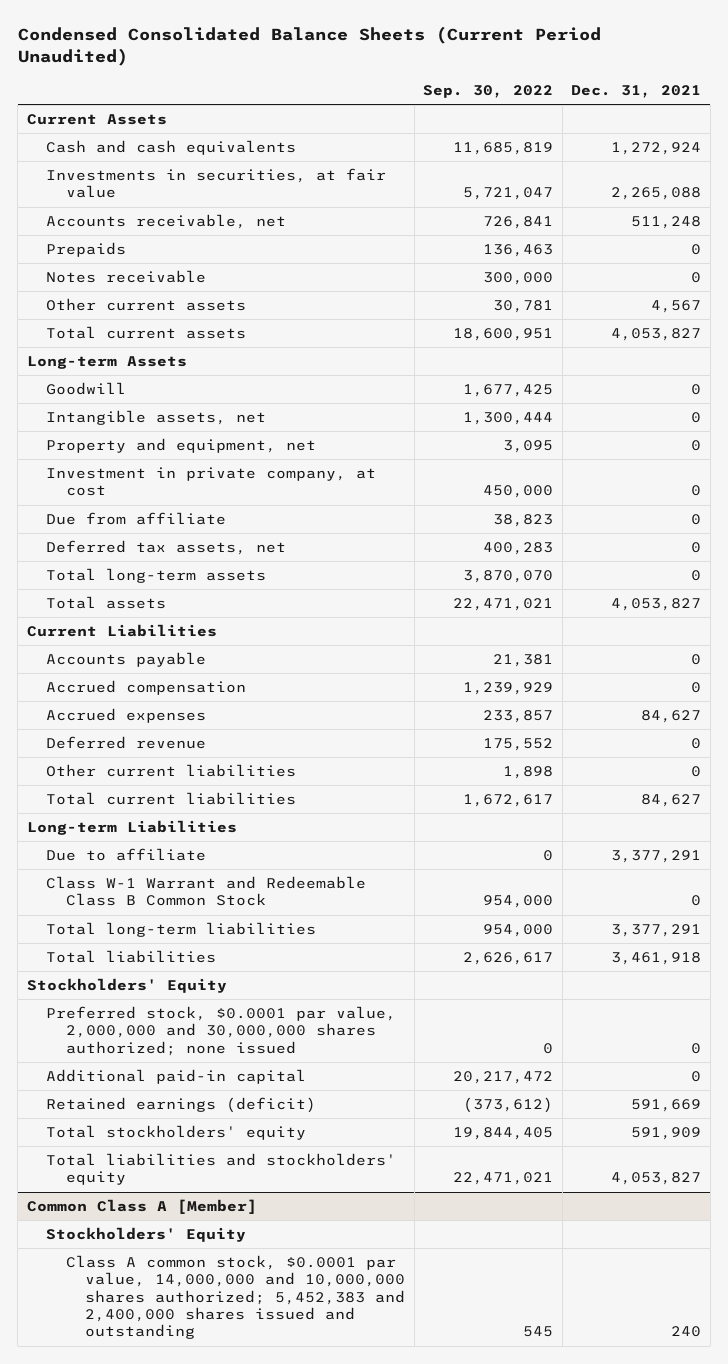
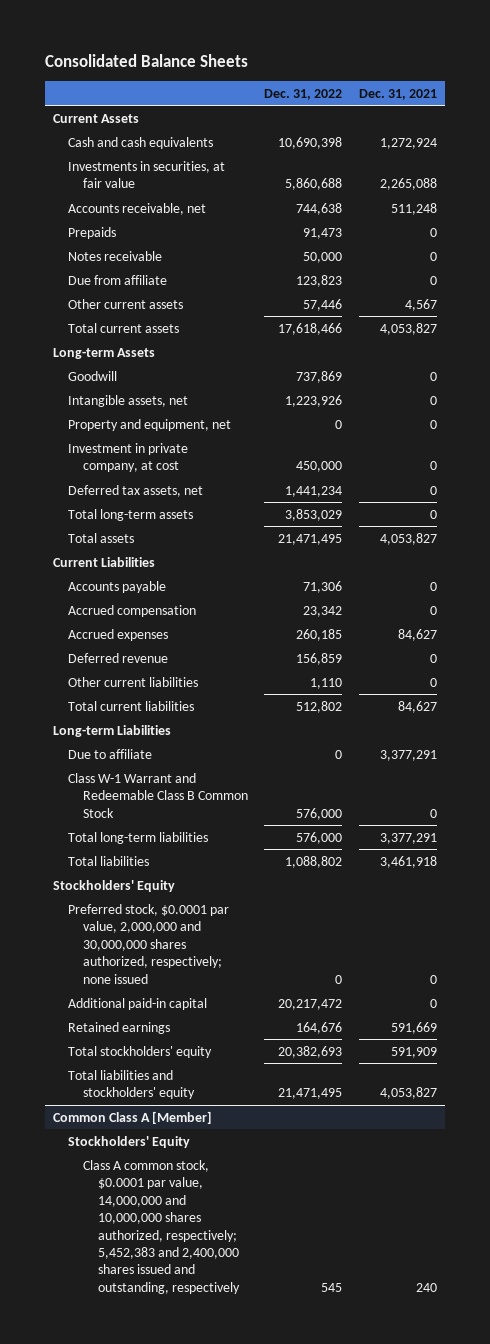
[17,25,601,66] Condensed Consolidated Balance Sheets (Current Period Unaudited) -> [44,53,248,67] Consolidated Balance Sheets
[423,84,554,98] Sep. 30, 2022 -> none
none -> [264,88,343,100] Dec. 31, 2022
[46,512,227,526] Due from affiliate -> [67,274,167,285] Due from affiliate
[46,1006,397,1056] Preferred stock, $0.0001 par value, 2,000,000 and 30,000,000 shares authorized; none issued -> [67,903,229,984] Preferred stock, $0.0001 par value, 2,000,000 and 30,000,000 shares authorized, respectively; none issued
[46,1097,317,1114] Retained earnings (deficit) -> [67,1021,170,1034] Retained earnings
[65,1255,406,1340] Class A common stock, $0.0001 par value, 14,000,000 and 10,000,000 shares authorized; 5,452,383 and 2,400,000 shares issued and outstanding -> [82,1159,240,1294] Class A common stock, $0.0001 par value, 14,000,000 and 10,000,000 shares authorized, respectively; 5,452,383 and 2,400,000 shares issued and outstanding, respectively

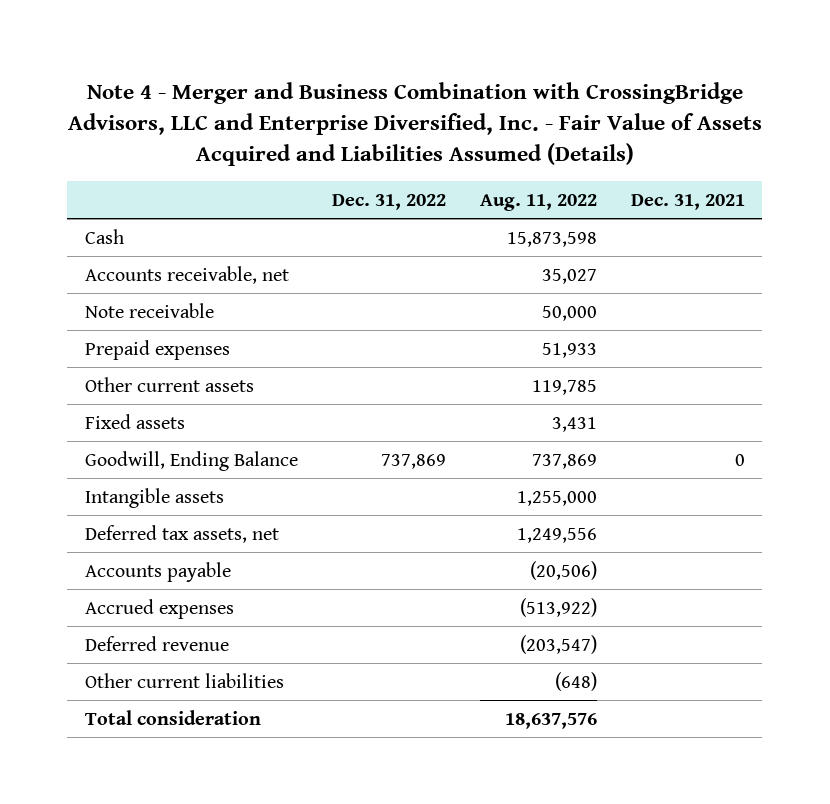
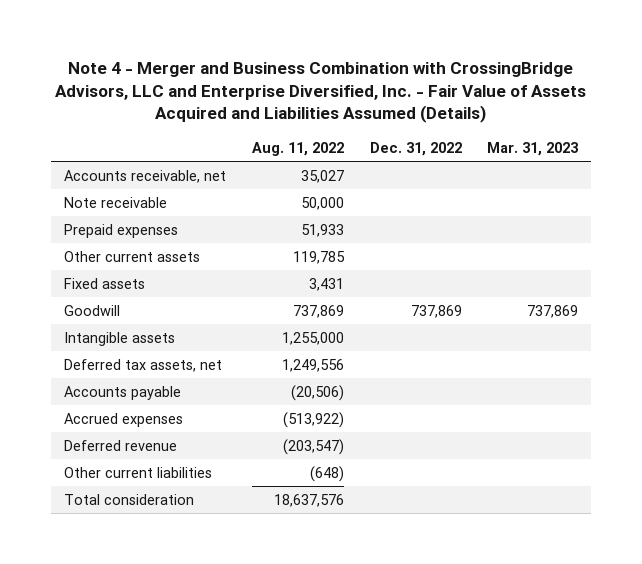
[631,194,746,211] Dec. 31, 2021 -> none
none -> [487,141,579,156] Mar. 31, 2023
[84,228,124,244] Cash -> none
[84,450,298,471] Goodwill, Ending Balance -> [63,304,120,316] Goodwill

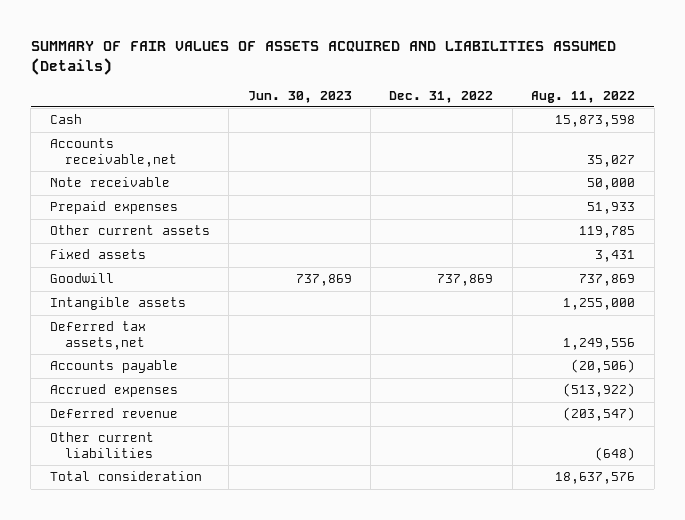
[55,61,587,124] Note 4 - Merger and Business Combination with CrossingBridge Advisors, LLC and Enterprise Diversified, Inc. - Fair Value of Assets Acquired and Liabilities Assumed (Details) -> [30,40,616,75] SUMMARY OF FAIR VALUES OF ASSETS ACQUIRED AND LIABILITIES ASSUMED (Details)
[487,141,579,156] Mar. 31, 2023 -> none
none -> [247,90,352,103] Jun. 30, 2023
none -> [49,114,82,125] Cash
[63,169,226,183] Accounts receivable, net -> [49,138,177,167] Accounts receivable,net
[63,358,222,372] Deferred tax assets, net -> [49,321,146,350] Deferred tax assets,net

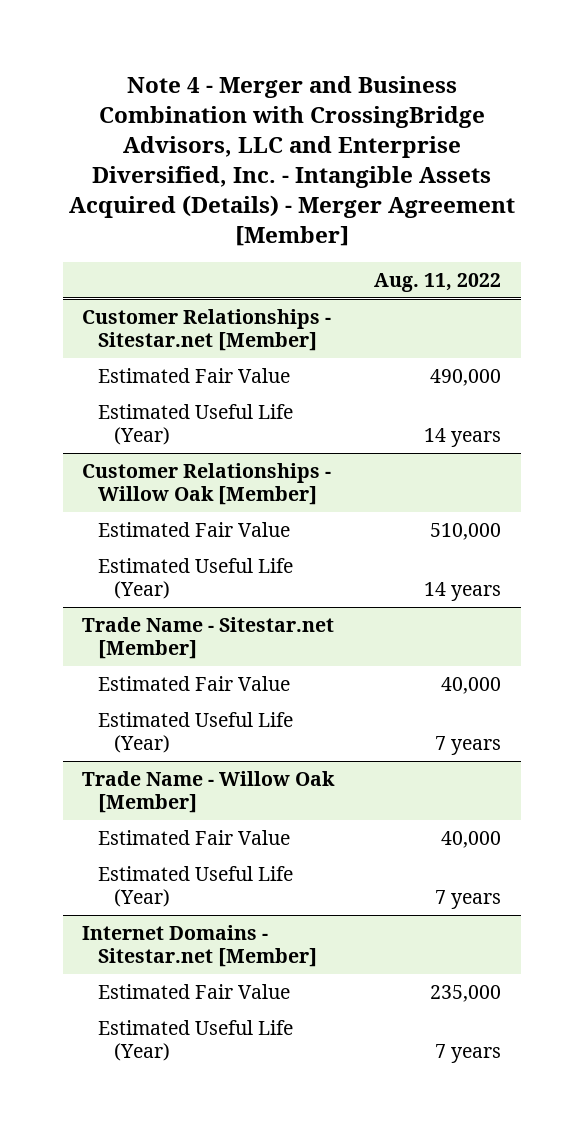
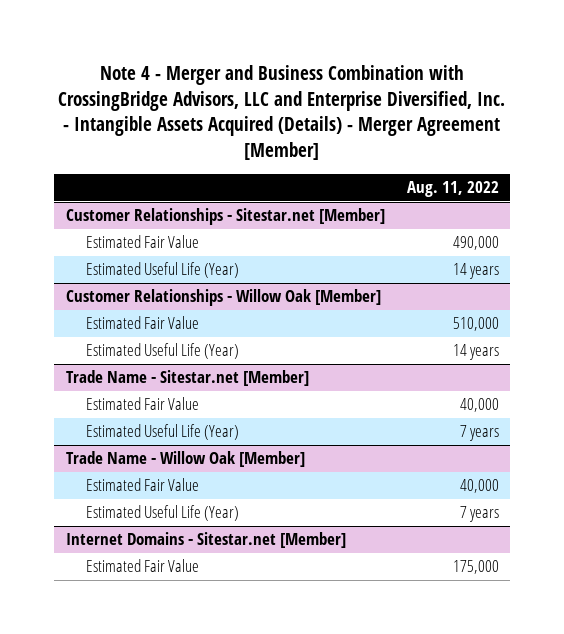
[98,1019,294,1062] Estimated Useful Life (Year) -> none
[430,984,502,1002] 235,000 -> [452,560,499,575] 175,000

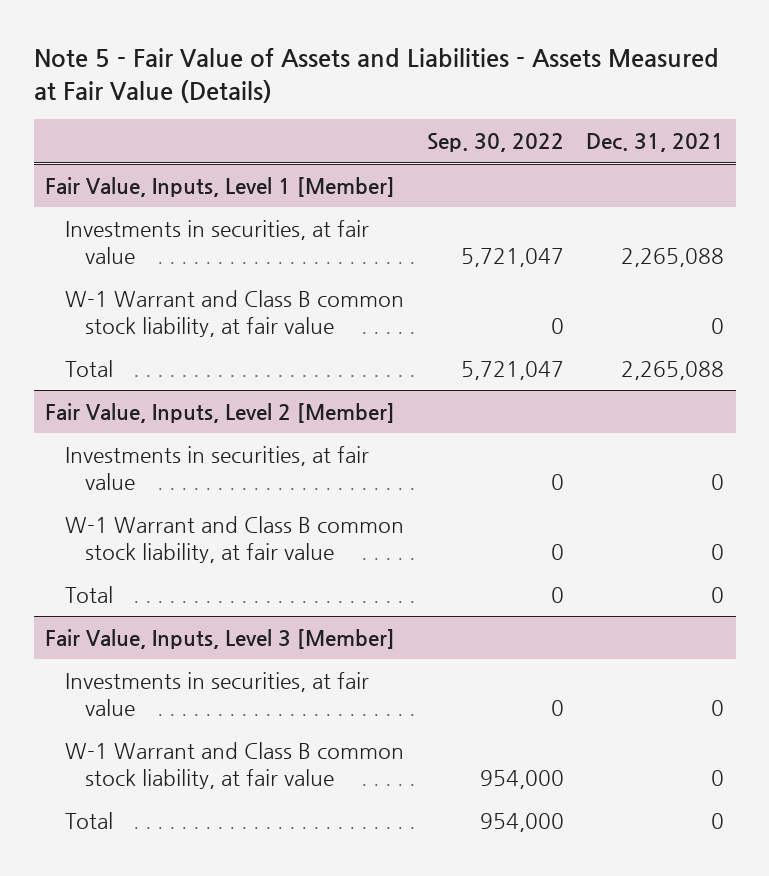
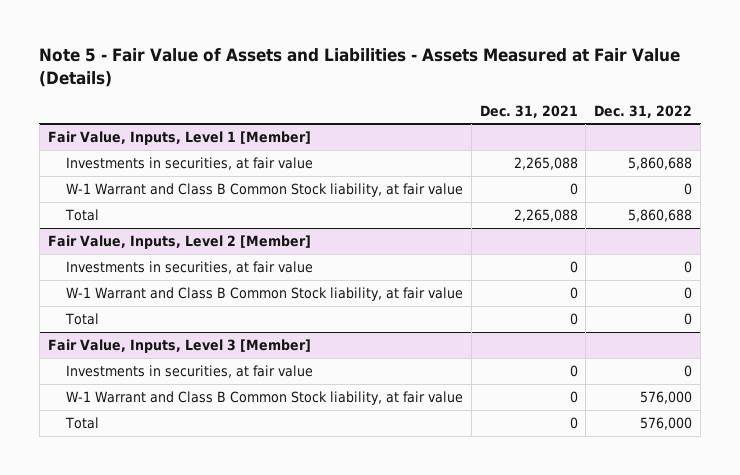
[426,133,564,153] Sep. 30, 2022 -> none
none -> [594,104,693,118] Dec. 31, 2022
[64,289,404,337] W-1 Warrant and Class B common stock liability, at fair value -> [66,182,464,197] W-1 Warrant and Class B Common Stock liability, at fair value
[64,515,404,563] W-1 Warrant and Class B common stock liability, at fair value -> [66,286,464,301] W-1 Warrant and Class B Common Stock liability, at fair value
[64,741,404,789] W-1 Warrant and Class B common stock liability, at fair value -> [66,390,464,405] W-1 Warrant and Class B Common Stock liability, at fair value

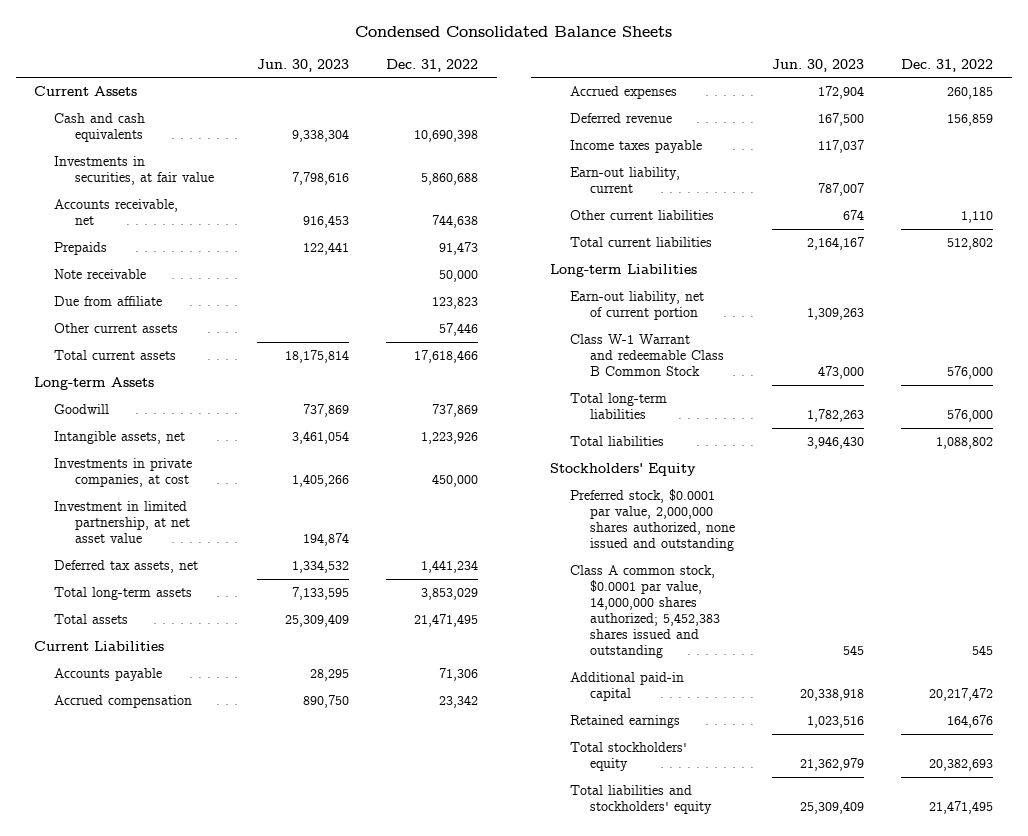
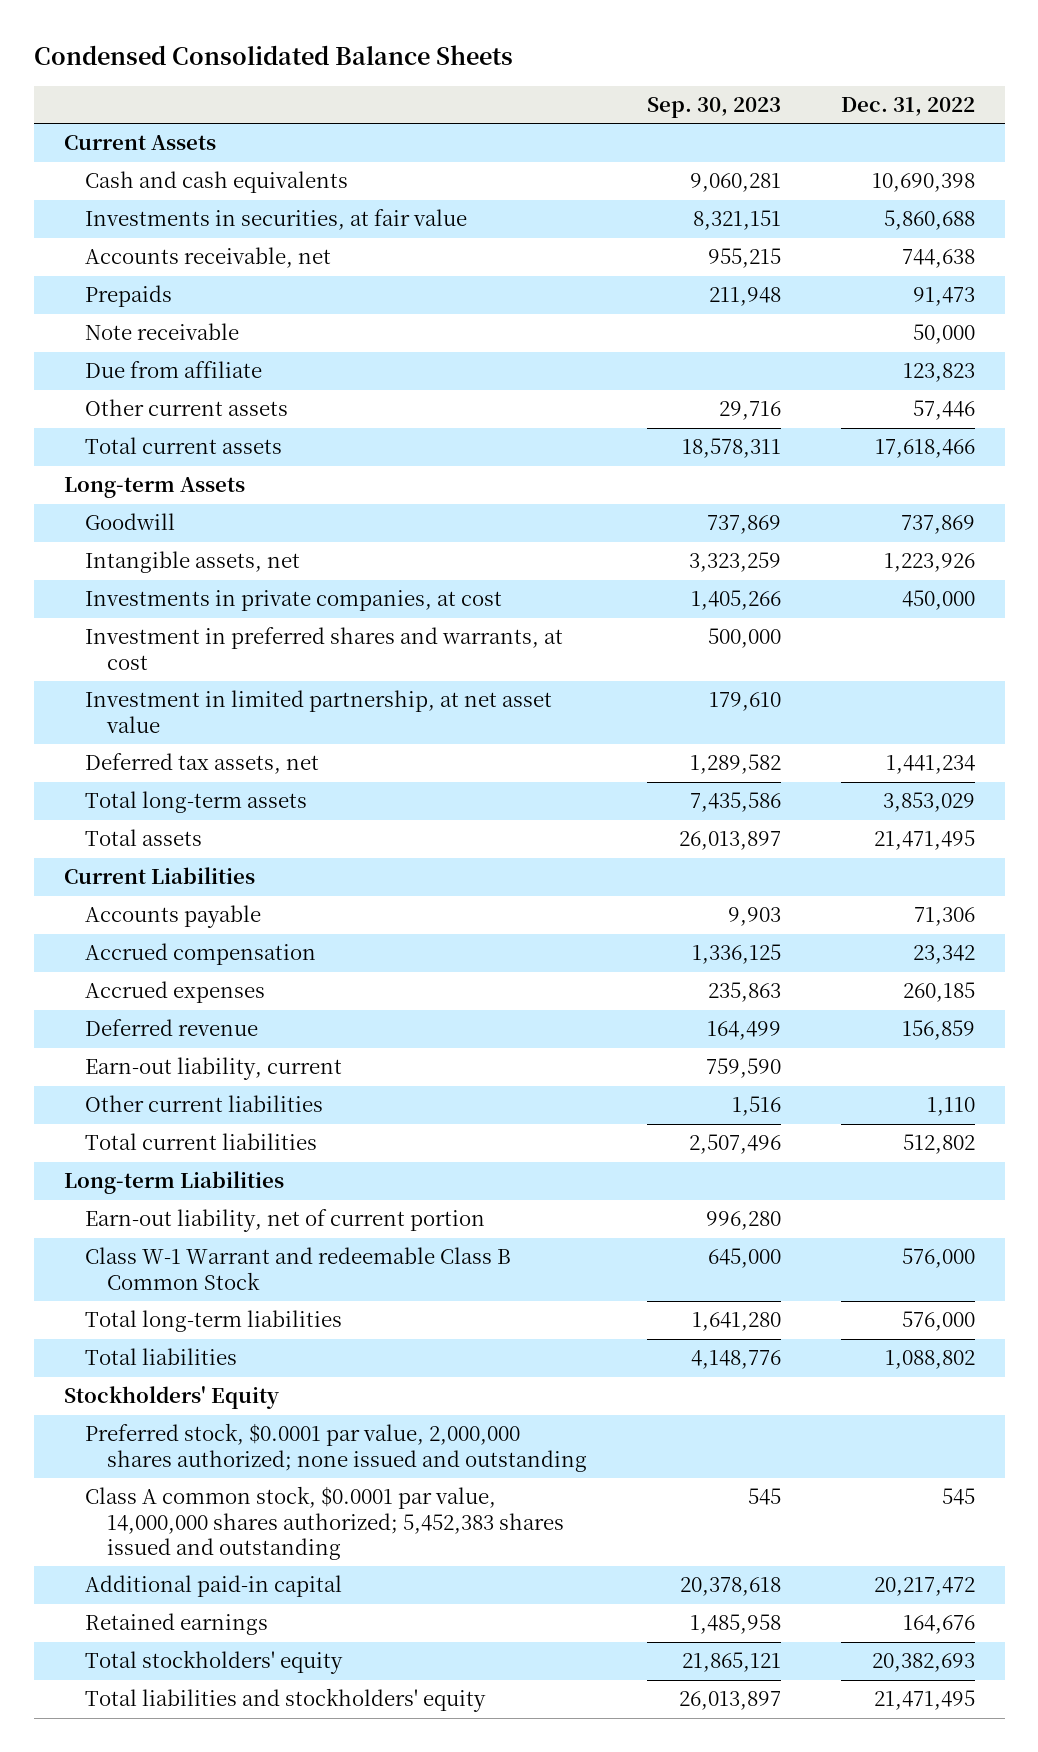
[256,58,349,72] Jun. 30, 2023 -> none
none -> [647,97,782,119] Sep. 30, 2023
none -> [85,627,564,670] Investment in preferred shares and warrants, at cost
[569,140,702,154] Income taxes payable -> none
[569,489,735,552] Preferred stock, $0.0001 par value, 2,000,000 shares authorized, none issued and outstanding -> [85,1423,588,1472] Preferred stock, $0.0001 par value, 2,000,000 shares authorized; none issued and outstanding

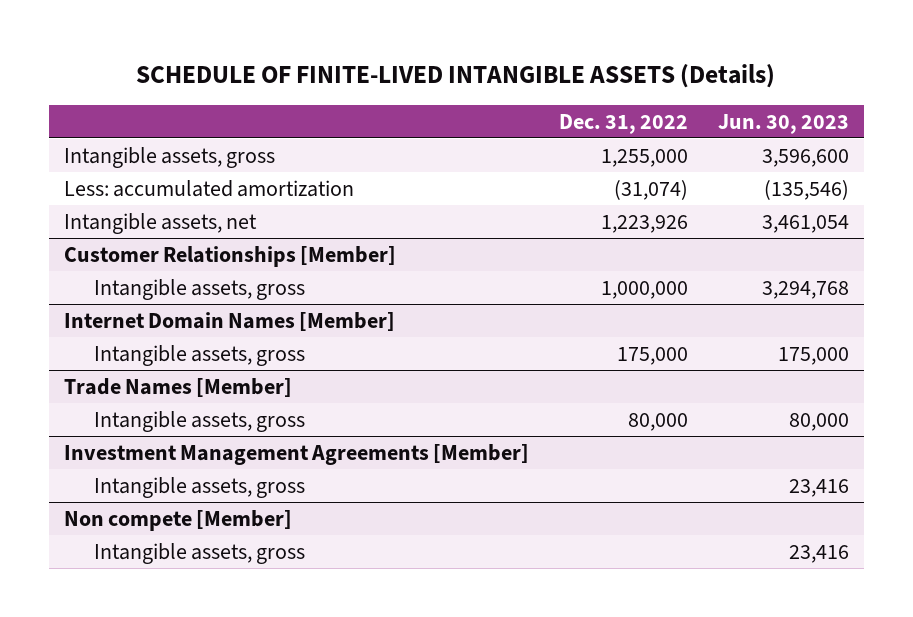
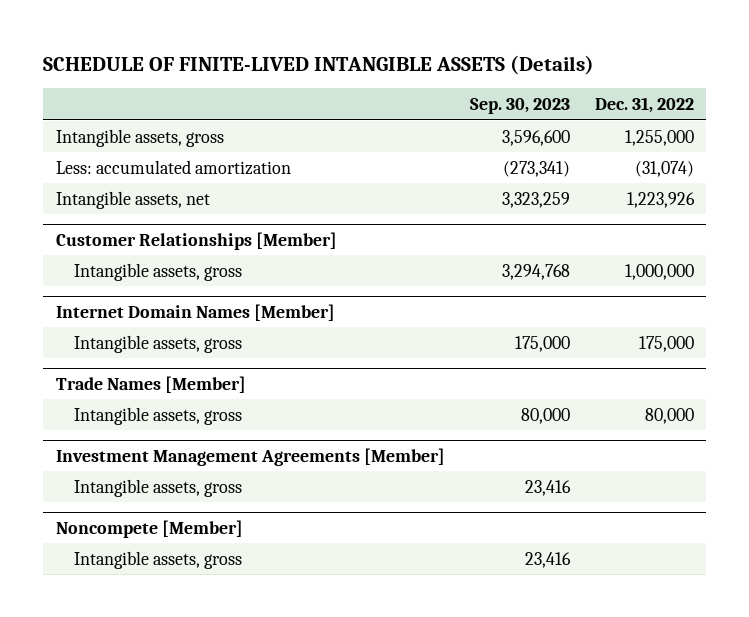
[718,114,850,135] Jun. 30, 2023 -> none
none -> [469,97,570,114] Sep. 30, 2023
[63,509,292,531] Non compete [Member] -> [55,519,243,538] Noncompete [Member]

